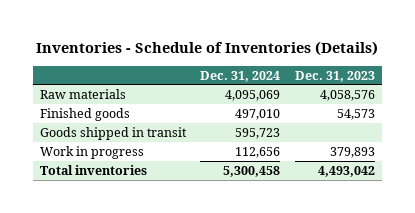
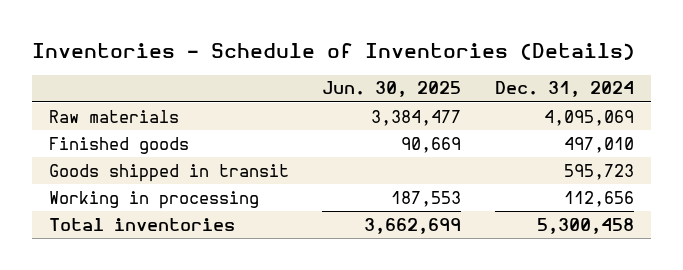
[294,70,375,82] Dec. 31, 2023 -> none
none -> [322,81,462,98] Jun. 30, 2025
[40,145,145,159] Work in progress -> [49,190,260,209] Working in processing

